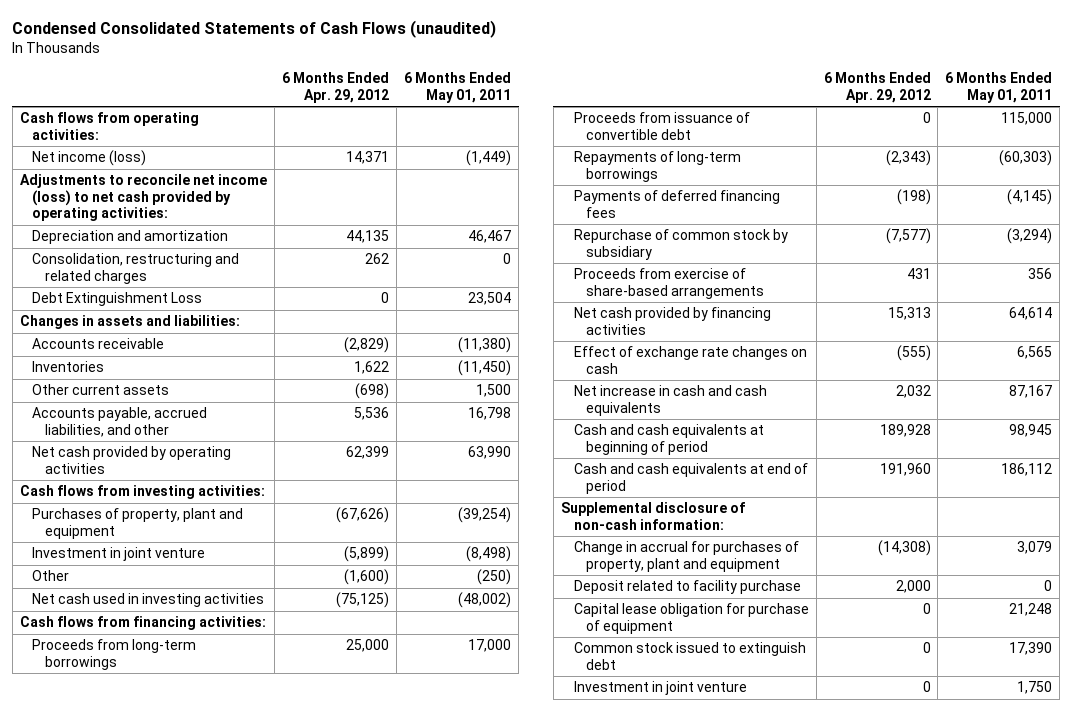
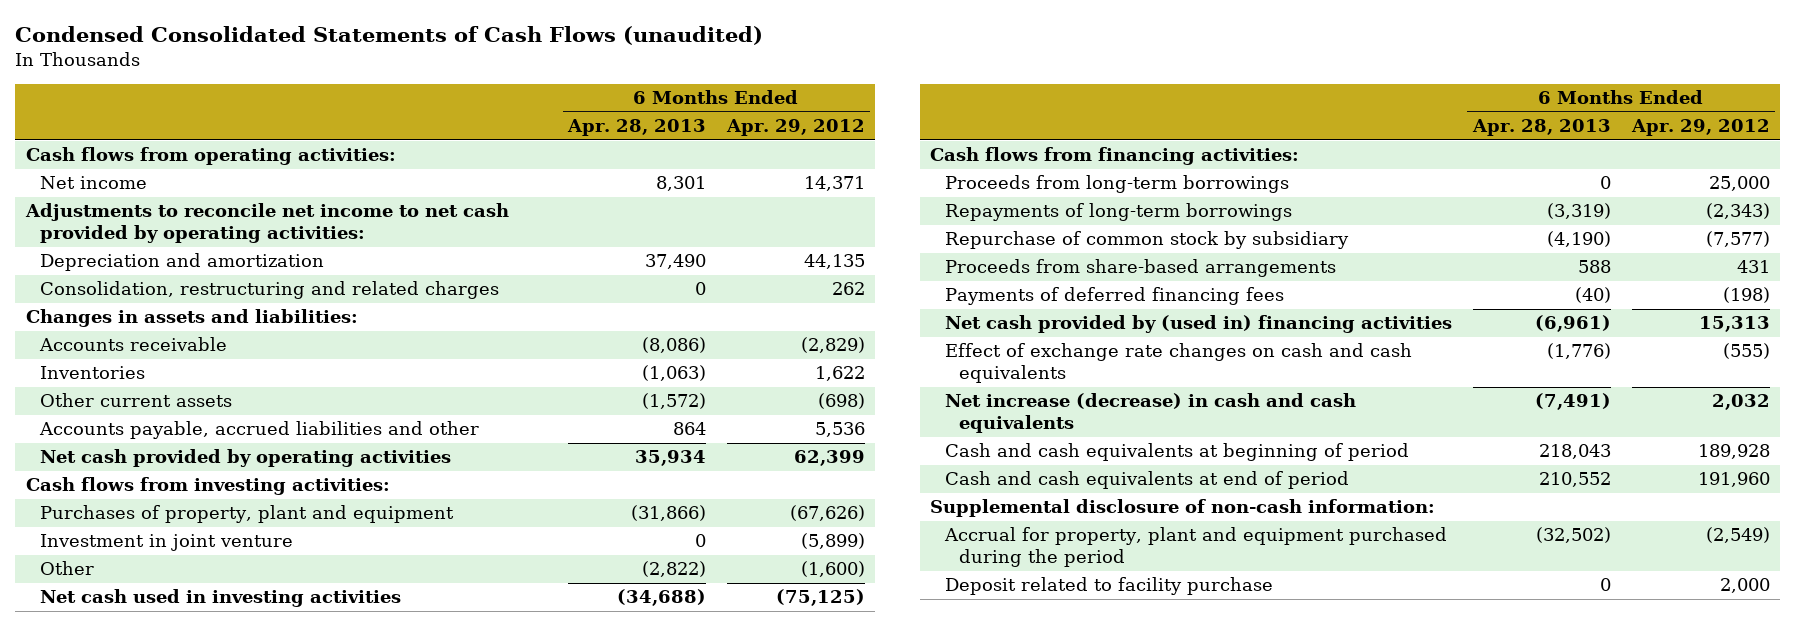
[404,72,512,103] 6 Months Ended May 01, 2011 -> none
none -> [566,119,706,137] Apr. 28, 2013
[32,150,147,167] Net income (loss) -> [39,176,147,190] Net income
[19,174,267,222] Adjustments to reconcile net income (loss) to net cash provided by operating activities: -> [24,203,509,244] Adjustments to reconcile net income to net cash provided by operating activities:
[32,292,203,307] Debt Extinguishment Loss -> none
[32,407,208,437] Accounts payable, accrued liabilities, and other -> [38,421,479,440] Accounts payable, accrued liabilities and other
[573,112,750,140] Proceeds from issuance of convertible debt -> none
[573,268,765,299] Proceeds from exercise of share-based arrangements -> [944,259,1336,278] Proceeds from share-based arrangements
[573,190,780,218] Payments of deferred financing fees -> [944,287,1284,306] Payments of deferred financing fees
[573,307,771,335] Net cash provided by financing activities -> [944,315,1452,334] Net cash provided by (used in) financing activities
[573,346,807,374] Effect of exchange rate changes on cash -> [944,343,1412,384] Effect of exchange rate changes on cash and cash equivalents
[573,385,767,416] Net increase in cash and cash equivalents -> [944,393,1356,434] Net increase (decrease) in cash and cash equivalents
[573,541,799,572] Change in accrual for purchases of property, plant and equipment -> [943,527,1447,568] Accrual for property, plant and equipment purchased during the period
[877,540,931,557] (14,308) -> [1705,527,1770,544] (2,549)
[573,603,809,634] Capital lease obligation for purchase of equipment -> none
[573,642,806,670] Common stock issued to extinguish debt -> none
[573,681,747,696] Investment in joint venture -> none

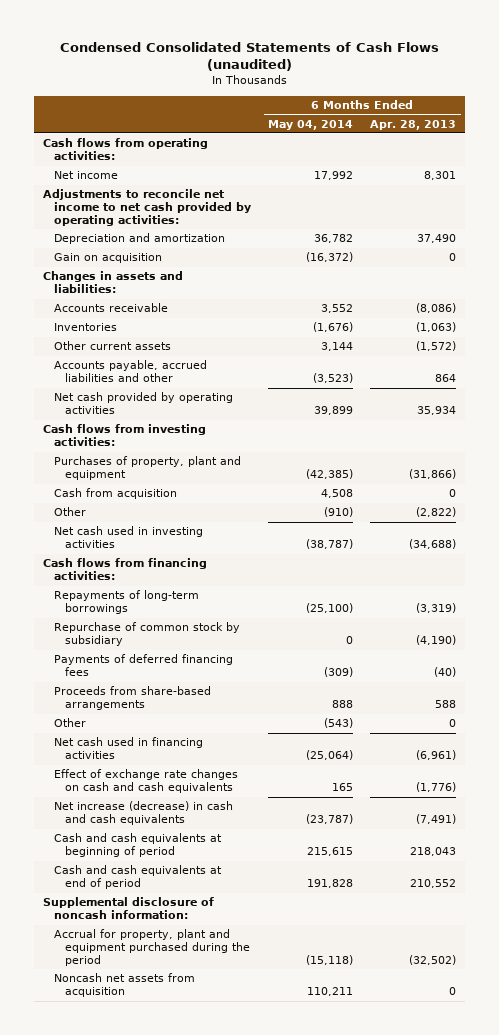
[725,119,865,137] Apr. 29, 2012 -> none
none -> [268,119,354,130] May 04, 2014
[39,281,499,300] Consolidation, restructuring and related charges -> none
none -> [54,253,163,264] Gain on acquisition
[39,534,293,552] Investment in joint venture -> none
none -> [54,488,178,500] Cash from acquisition
[944,175,1289,194] Proceeds from long-term borrowings -> none
[944,259,1336,278] Proceeds from share-based arrangements -> [54,686,212,711] Proceeds from share-based arrangements
none -> [54,718,87,728] Other
[944,315,1452,334] Net cash provided by (used in) financing activities -> [54,737,204,760] Net cash used in financing activities
[930,499,1436,518] Supplemental disclosure of non-cash information: -> [42,897,214,920] Supplemental disclosure of noncash information:
[944,577,1273,596] Deposit related to facility purchase -> none
none -> [54,973,196,998] Noncash net assets from acquisition

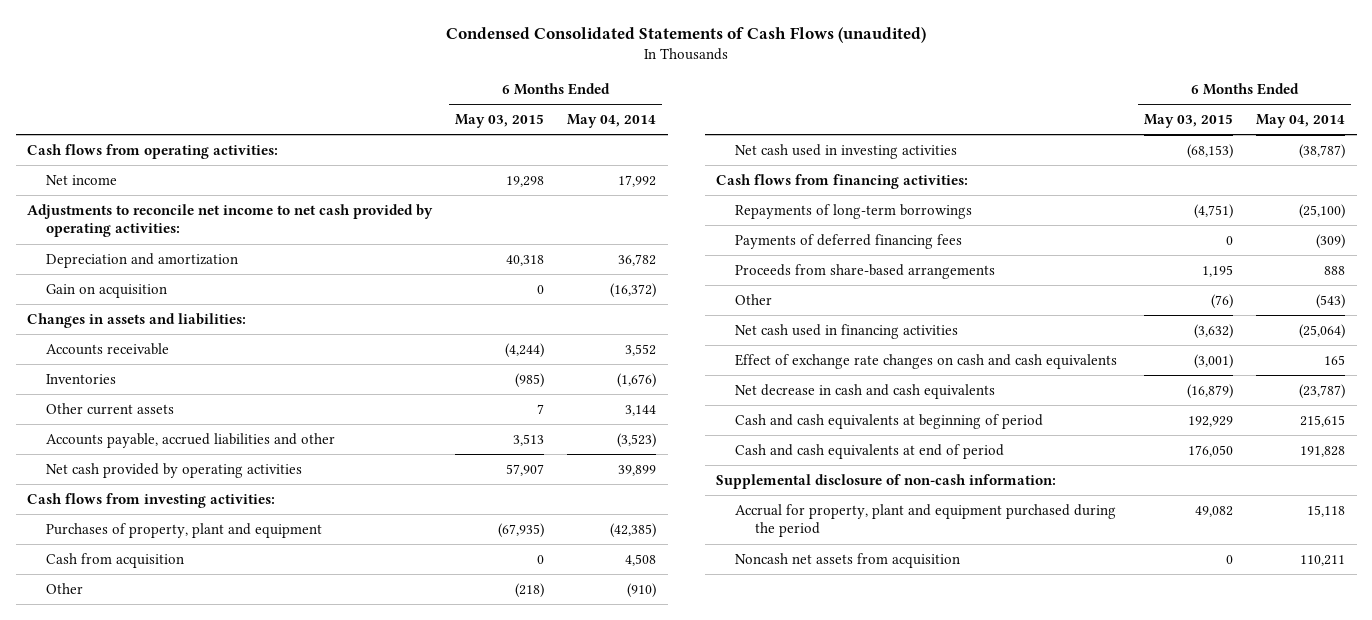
[370,119,457,130] Apr. 28, 2013 -> none
none -> [455,113,545,128] May 03, 2015
[54,622,241,647] Repurchase of common stock by subsidiary -> none
[54,801,234,826] Net increase (decrease) in cash and cash equivalents -> [735,383,996,399] Net decrease in cash and cash equivalents
[42,897,214,920] Supplemental disclosure of noncash information: -> [716,473,1057,489] Supplemental disclosure of non-cash information:
[306,955,354,966] (15,118) -> [1307,504,1346,517] 15,118

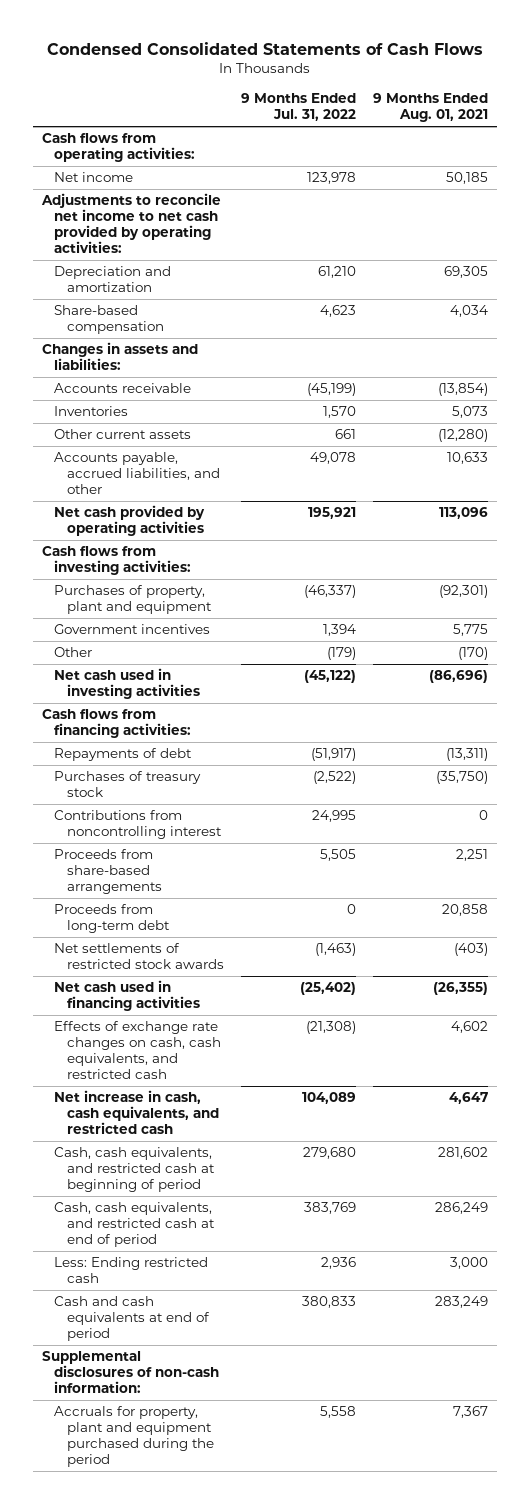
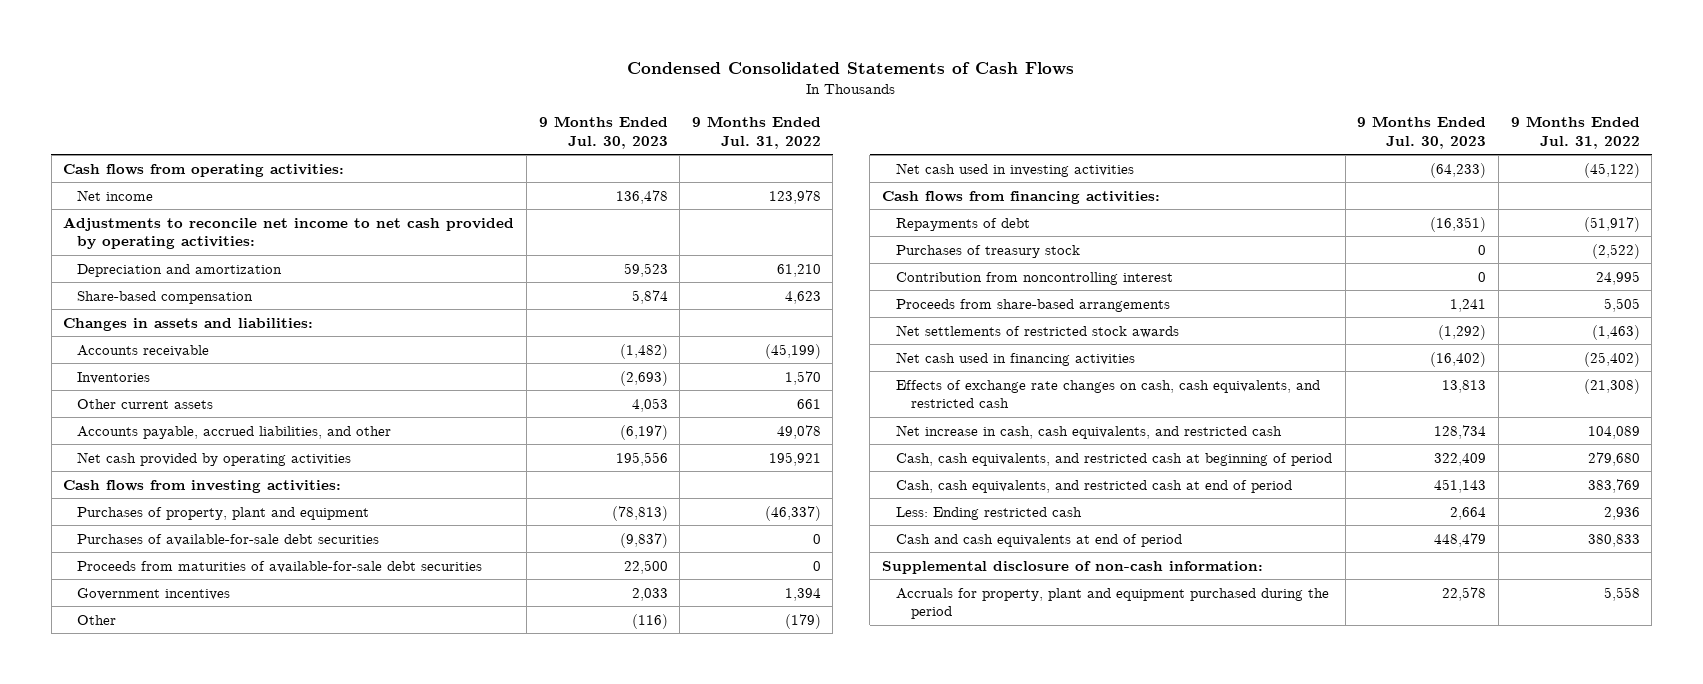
[373,93,489,123] 9 Months Ended Aug. 01, 2021 -> none
none -> [538,116,668,150] 9 Months Ended Jul. 30, 2023
none -> [77,533,380,546] Purchases of available-for-sale debt securities
none -> [77,560,483,573] Proceeds from maturities of available-for-sale debt securities
[54,810,222,840] Contributions from noncontrolling interest -> [896,271,1174,285] Contribution from noncontrolling interest
[54,904,170,934] Proceeds from long-term debt -> none
[42,1351,220,1394] Supplemental disclosures of non-cash information: -> [882,560,1264,574] Supplemental disclosure of non-cash information:

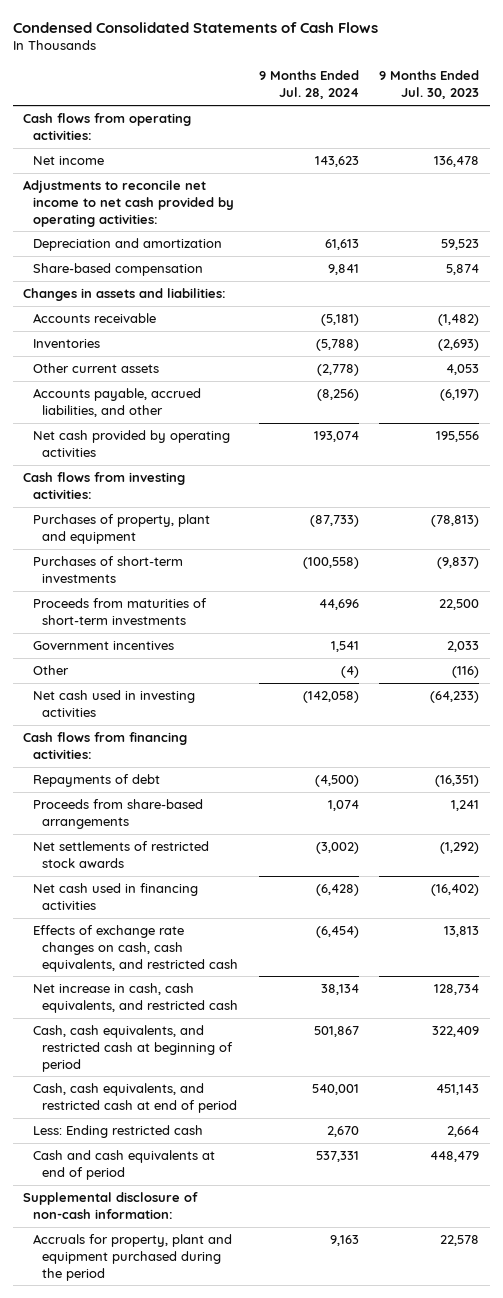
[691,116,821,150] 9 Months Ended Jul. 31, 2022 -> none
none -> [258,70,359,100] 9 Months Ended Jul. 28, 2024
[77,533,380,546] Purchases of available-for-sale debt securities -> [32,556,183,583] Purchases of short-term investments
[77,560,483,573] Proceeds from maturities of available-for-sale debt securities -> [32,598,207,625] Proceeds from maturities of short-term investments
[896,244,1081,258] Purchases of treasury stock -> none
[896,271,1174,285] Contribution from noncontrolling interest -> none

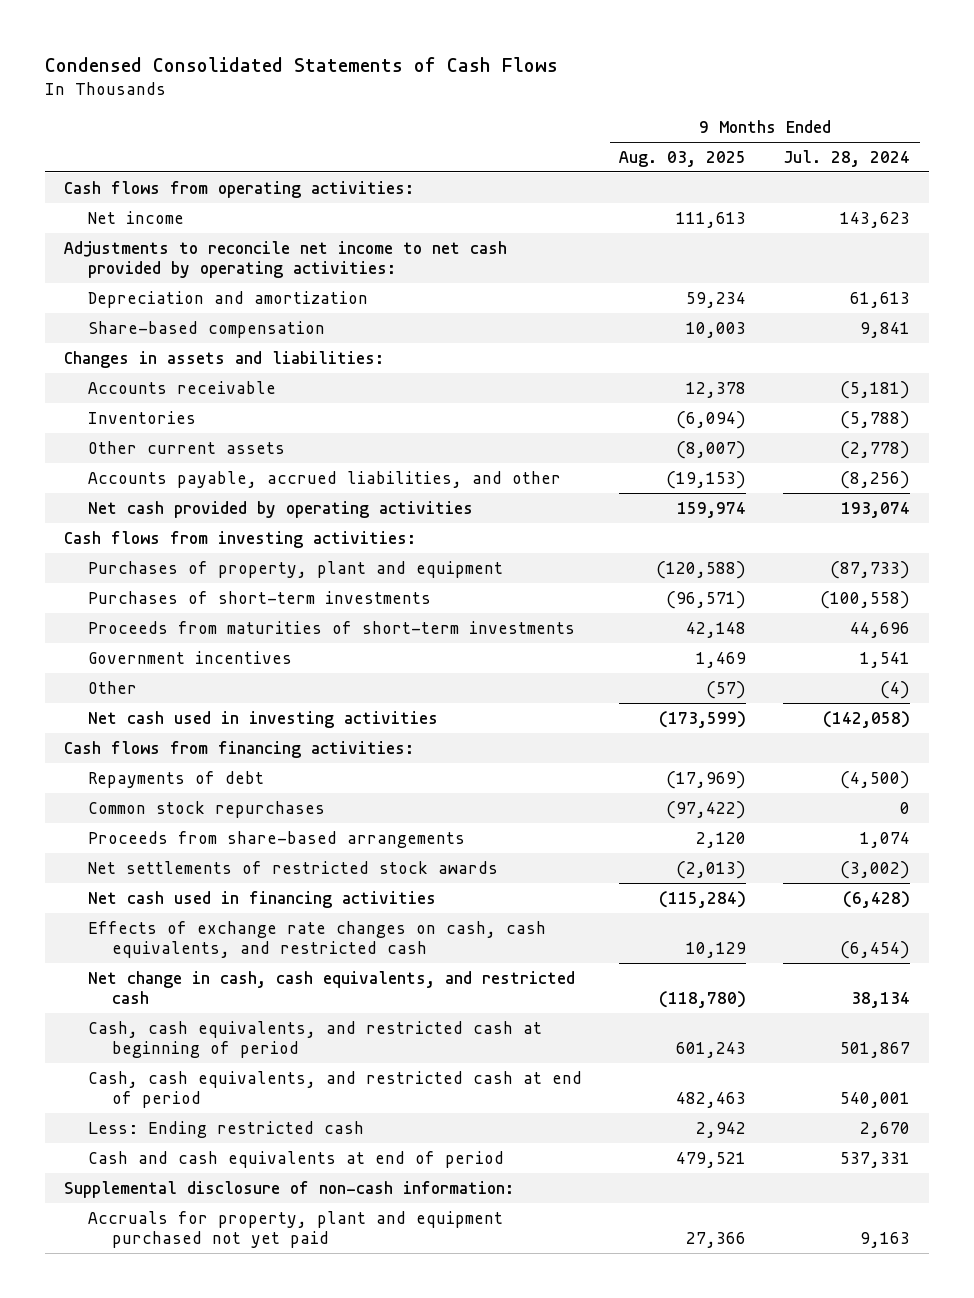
[379,70,480,100] 9 Months Ended Jul. 30, 2023 -> none
none -> [619,150,747,167] Aug. 03, 2025
none -> [88,800,326,818] Common stock repurchases
[32,983,239,1013] Net increase in cash, cash equivalents, and restricted cash -> [88,970,576,1005] Net change in cash, cash equivalents, and restricted cash
[32,1234,232,1281] Accruals for property, plant and equipment purchased during the period -> [88,1210,504,1249] Accruals for property, plant and equipment purchased not yet paid

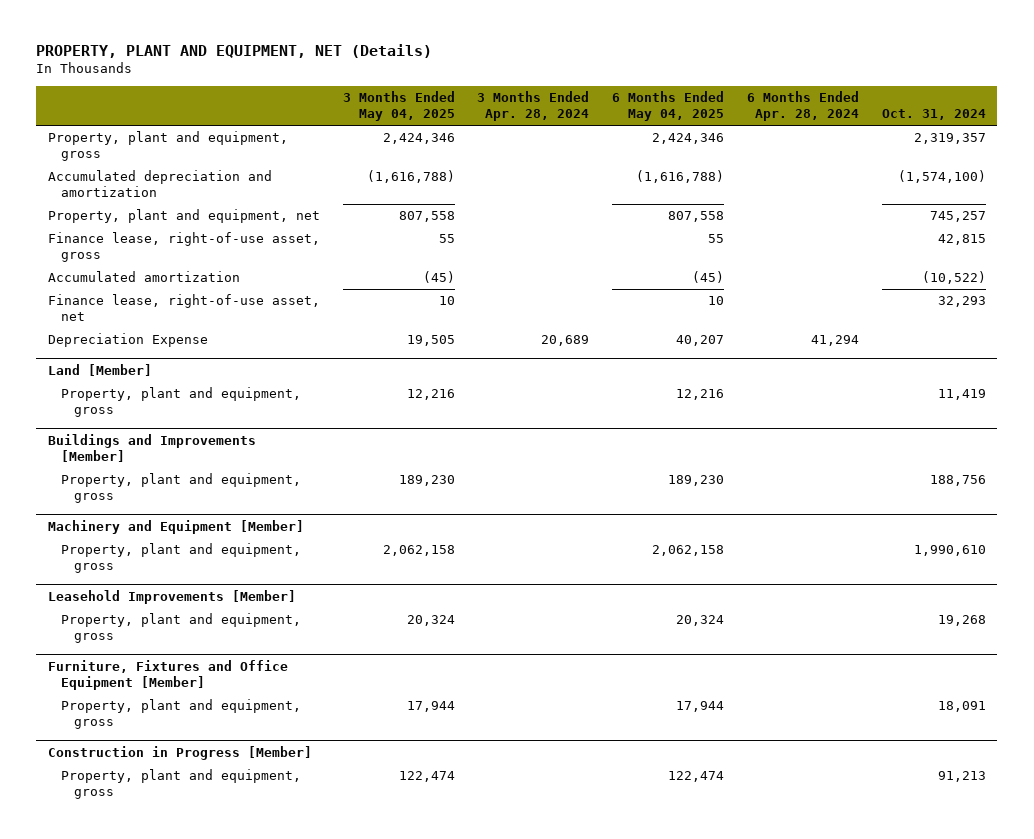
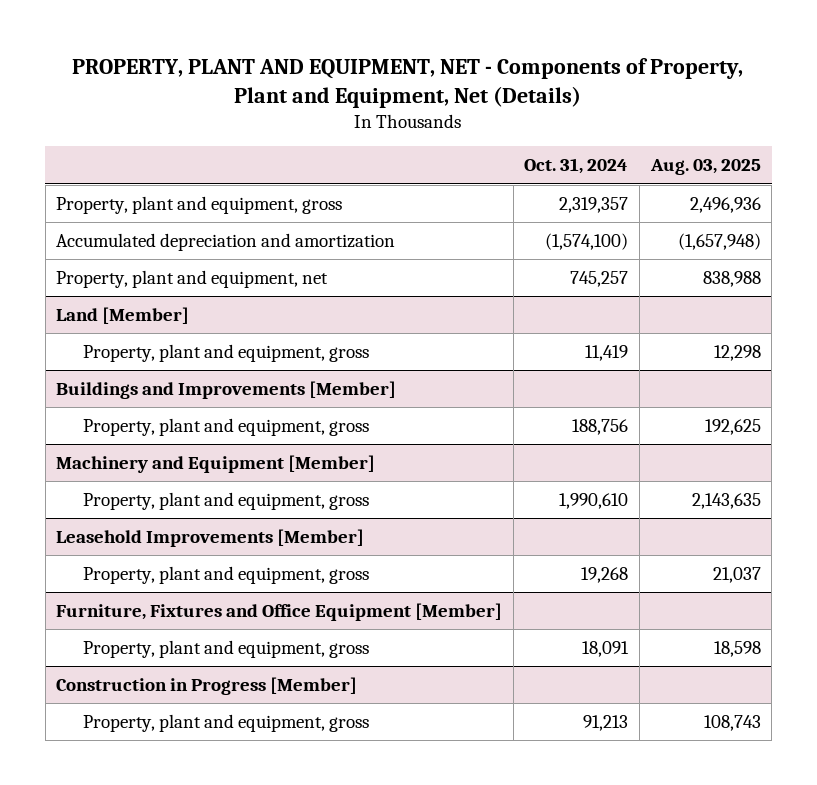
[36,43,433,58] PROPERTY, PLANT AND EQUIPMENT, NET (Details) -> [72,57,744,108] PROPERTY, PLANT AND EQUIPMENT, NET - Components of Property, Plant and Equipment, Net (Details)
[342,91,455,121] 3 Months Ended May 04, 2025 -> none
[477,91,590,121] 3 Months Ended Apr. 28, 2024 -> none
[612,91,725,121] 6 Months Ended May 04, 2025 -> none
[747,91,860,121] 6 Months Ended Apr. 28, 2024 -> none
none -> [649,159,761,176] Aug. 03, 2025
[47,232,320,263] Finance lease, right-of-use asset, gross -> none
[47,271,240,283] Accumulated amortization -> none
[47,294,320,322] Finance lease, right-of-use asset, net -> none
[47,333,208,348] Depreciation Expense -> none

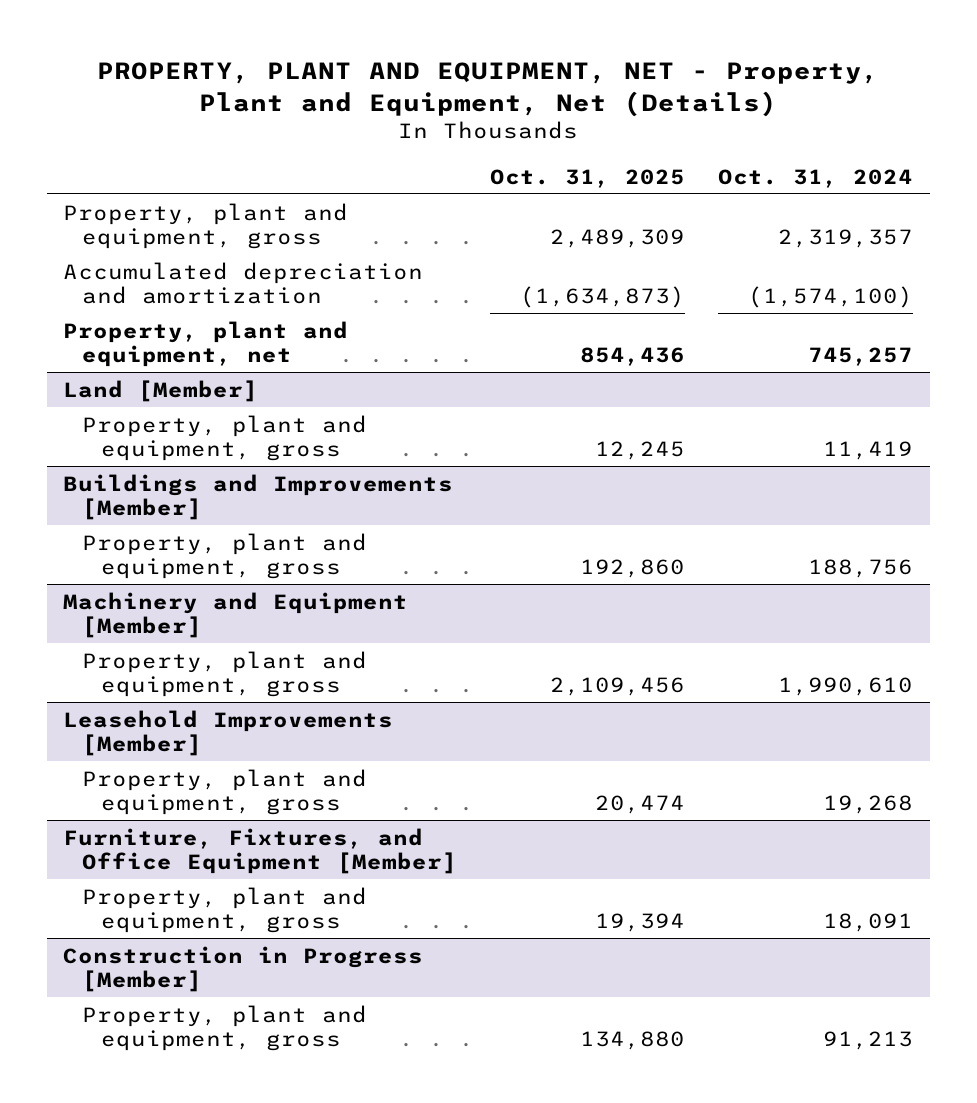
[72,57,744,108] PROPERTY, PLANT AND EQUIPMENT, NET - Components of Property, Plant and Equipment, Net (Details) -> [97,61,880,117] PROPERTY, PLANT AND EQUIPMENT, NET - Property, Plant and Equipment, Net (Details)
[649,159,761,176] Aug. 03, 2025 -> none
none -> [490,168,686,188] Oct. 31, 2025
[56,603,503,622] Furniture, Fixtures and Office Equipment [Member] -> [63,827,457,875] Furniture, Fixtures, and Office Equipment [Member]

